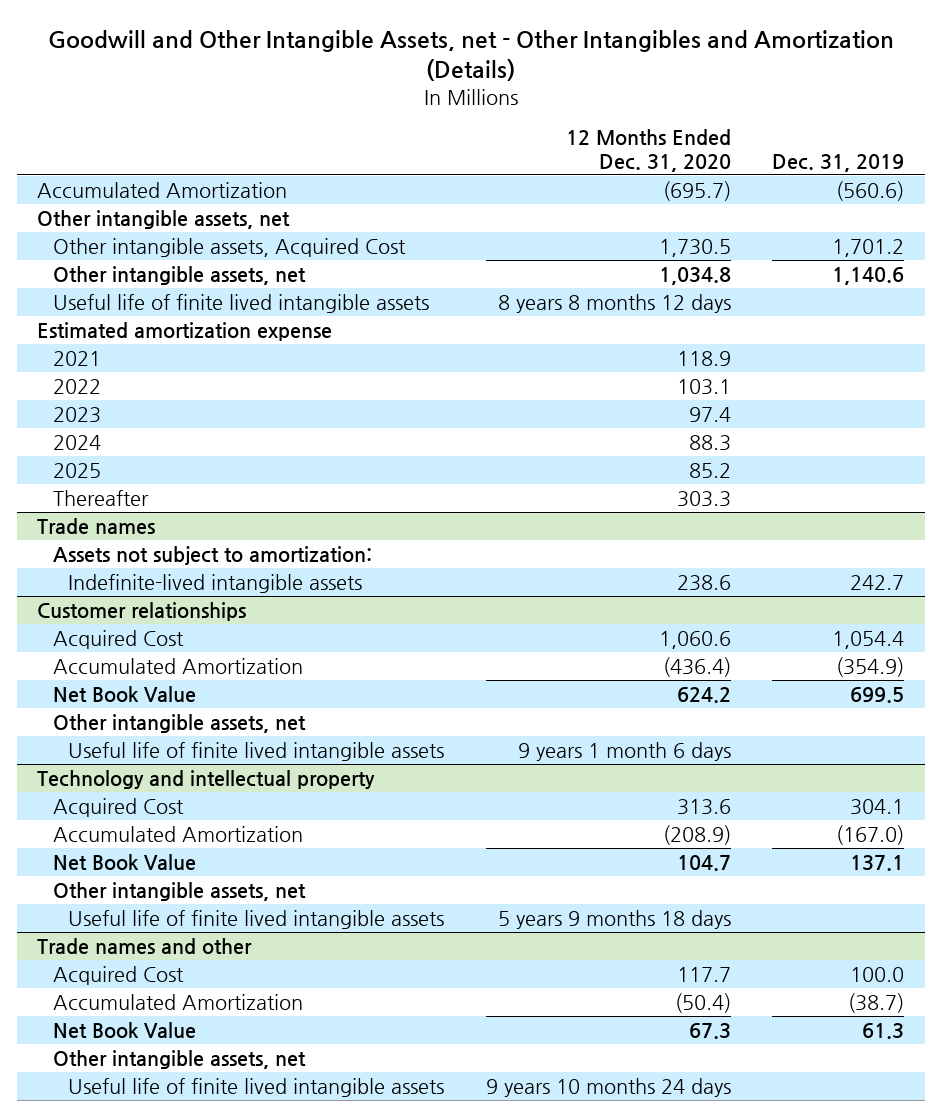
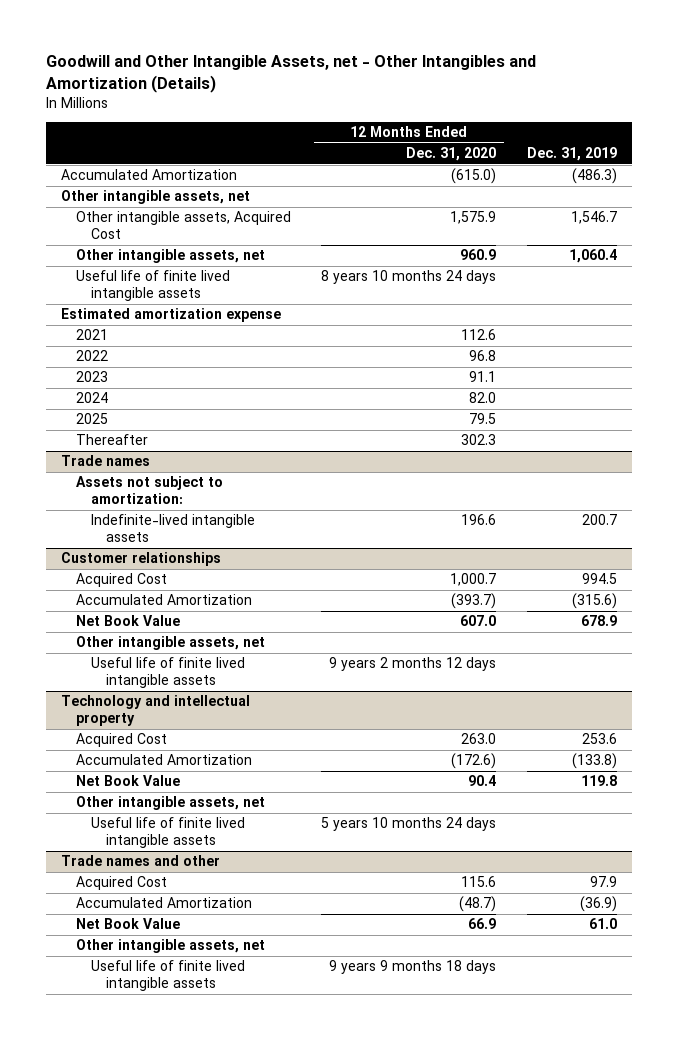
[662,180,731,201] (695.7) -> [451,168,497,185] (615.0)
[836,180,905,201] (560.6) -> [571,168,617,185] (486.3)
[658,238,731,257] 1,730.5 -> [450,211,497,225] 1,575.9
[832,238,905,257] 1,701.2 -> [570,211,617,225] 1,546.7
[658,266,731,285] 1,034.8 -> [460,249,497,261] 960.9
[832,266,905,285] 1,140.6 -> [568,249,617,264] 1,060.4
[497,293,731,313] 8 years 8 months 12 days -> [321,270,497,285] 8 years 10 months 24 days
[676,350,731,366] 118.9 -> [461,329,497,341] 112.6
[676,378,731,395] 103.1 -> [469,350,497,362] 96.8
[688,406,731,422] 97.4 -> [469,371,497,383] 91.1
[688,434,731,451] 88.3 -> [469,392,497,404] 82.0
[688,462,731,478] 85.2 -> [469,413,497,425] 79.5
[676,490,731,507] 303.3 -> [461,434,497,446] 302.3
[676,574,731,591] 238.6 -> [461,514,497,526] 196.6
[850,574,905,590] 242.7 -> [581,514,617,526] 200.7
[658,630,731,649] 1,060.6 -> [450,573,497,587] 1,000.7
[832,630,905,649] 1,054.4 -> [581,573,617,585] 994.5
[662,656,731,677] (436.4) -> [451,593,497,610] (393.7)
[836,656,905,677] (354.9) -> [571,593,617,610] (315.6)
[676,686,731,703] 624.2 -> [460,615,497,627] 607.0
[850,686,905,703] 699.5 -> [580,615,617,627] 678.9
[517,741,731,761] 9 years 1 month 6 days -> [329,657,497,672] 9 years 2 months 12 days
[676,798,731,815] 313.6 -> [461,733,497,745] 263.0
[850,798,905,815] 304.1 -> [581,733,617,745] 253.6
[662,824,731,845] (208.9) -> [451,753,497,770] (172.6)
[836,824,905,845] (167.0) -> [571,753,617,770] (133.8)
[676,854,731,871] 104.7 -> [468,775,497,787] 90.4
[850,854,905,871] 137.1 -> [580,775,617,787] 119.8
[497,909,731,929] 5 years 9 months 18 days -> [321,817,497,832] 5 years 10 months 24 days
[676,966,731,982] 117.7 -> [461,876,497,888] 115.6
[850,966,905,982] 100.0 -> [589,876,617,888] 97.9
[674,992,731,1013] (50.4) -> [459,896,497,913] (48.7)
[848,992,905,1013] (38.7) -> [579,896,617,913] (36.9)
[688,1022,731,1039] 67.3 -> [468,918,497,930] 66.9
[862,1022,905,1039] 61.3 -> [588,918,617,930] 61.0
[485,1077,731,1097] 9 years 10 months 24 days -> [329,960,497,975] 9 years 9 months 18 days

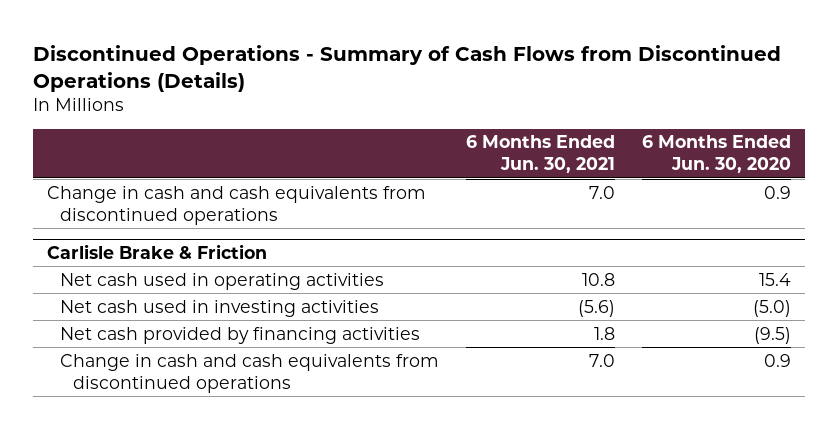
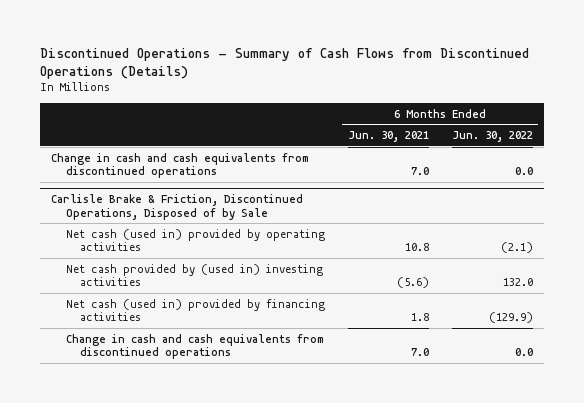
[642,135,792,174] 6 Months Ended Jun. 30, 2020 -> none
none -> [451,130,533,142] Jun. 30, 2022
[46,243,267,259] Carlisle Brake & Friction -> none
none -> [51,194,304,220] Carlisle Brake & Friction, Discontinued Operations, Disposed of by Sale
[60,272,385,290] Net cash used in operating activities -> [65,228,325,252] Net cash (used in) provided by operating activities
[60,299,380,317] Net cash used in investing activities -> [65,263,323,287] Net cash provided by (used in) investing activities
[60,326,421,344] Net cash provided by financing activities -> [65,298,325,322] Net cash (used in) provided by financing activities

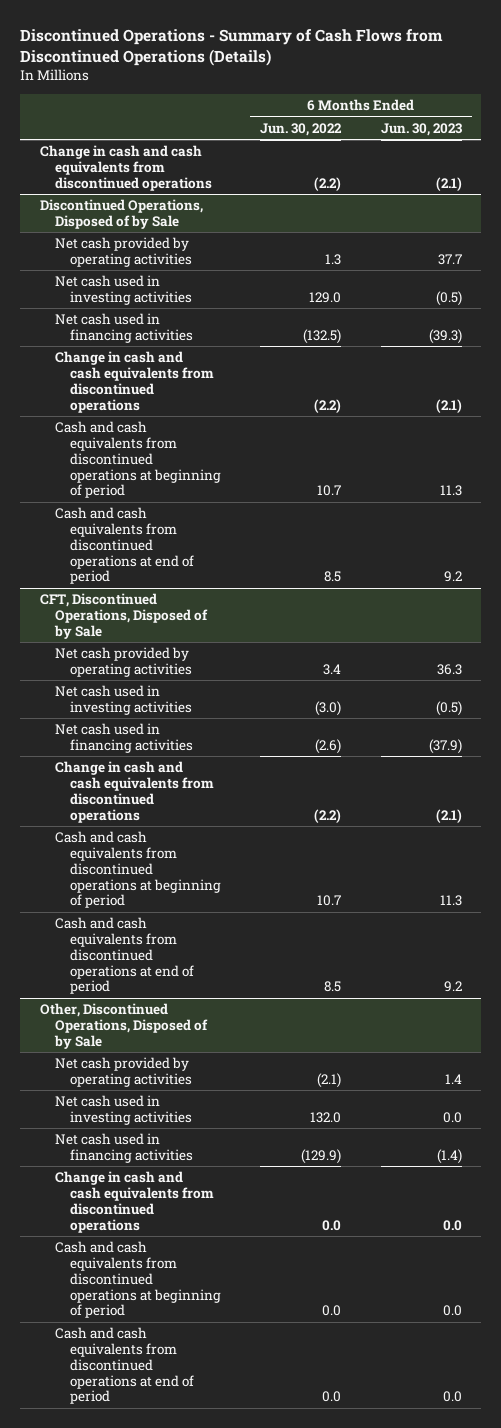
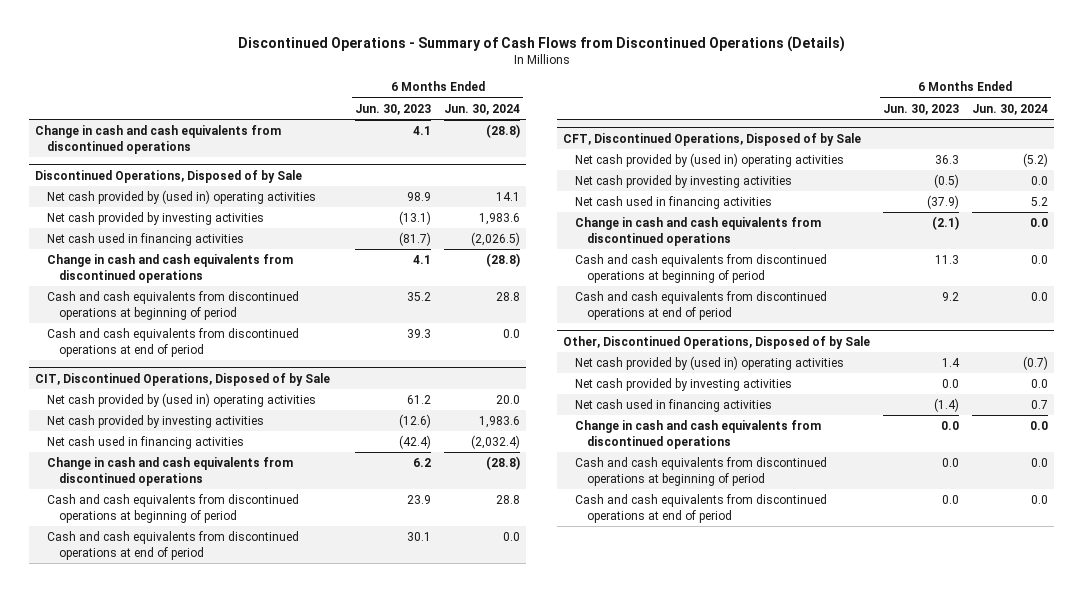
[260,122,343,136] Jun. 30, 2022 -> none
none -> [444,103,521,115] Jun. 30, 2024
[435,176,462,191] (2.1) -> [413,126,432,136] 4.1
[54,237,192,267] Net cash provided by operating activities -> [47,190,317,205] Net cash provided by (used in) operating activities
[437,253,462,265] 37.7 -> [407,192,432,202] 98.9
[54,275,192,305] Net cash used in investing activities -> [47,212,265,226] Net cash provided by investing activities
[435,290,462,306] (0.5) -> [399,211,432,226] (13.1)
[428,328,462,344] (39.3) -> [399,232,432,247] (81.7)
[435,398,462,413] (2.1) -> [413,255,432,265] 4.1
[439,485,462,497] 11.3 -> [407,292,432,302] 35.2
[443,571,462,583] 9.2 -> [407,329,432,339] 39.3
none -> [35,372,331,386] CIT, Discontinued Operations, Disposed of by Sale
none -> [47,393,317,408] Net cash provided by (used in) operating activities
none -> [47,415,265,429] Net cash provided by investing activities
none -> [47,436,245,450] Net cash used in financing activities
none -> [47,457,294,486] Change in cash and cash equivalents from discontinued operations
none -> [47,494,300,523] Cash and cash equivalents from discontinued operations at beginning of period
none -> [47,531,300,560] Cash and cash equivalents from discontinued operations at end of period
[54,647,192,677] Net cash provided by operating activities -> [575,153,845,168] Net cash provided by (used in) operating activities
[54,685,192,715] Net cash used in investing activities -> [575,175,793,189] Net cash provided by investing activities
[54,1057,192,1087] Net cash provided by operating activities -> [575,356,845,371] Net cash provided by (used in) operating activities
[54,1095,192,1125] Net cash used in investing activities -> [575,378,793,392] Net cash provided by investing activities

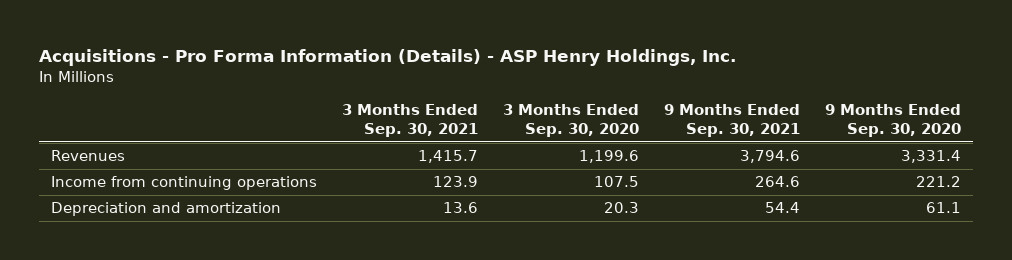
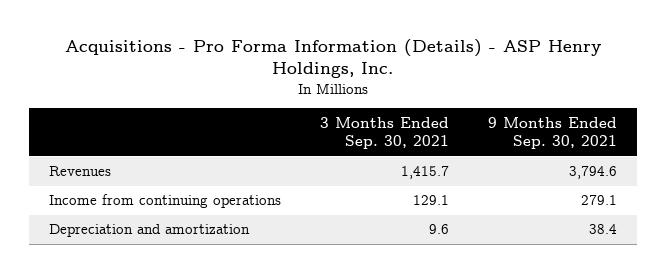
[503,104,640,138] 3 Months Ended Sep. 30, 2020 -> none
[824,104,961,138] 9 Months Ended Sep. 30, 2020 -> none
[433,176,479,188] 123.9 -> [412,195,449,206] 129.1
[754,176,800,188] 264.6 -> [581,195,618,206] 279.1
[443,202,479,214] 13.6 -> [428,224,449,235] 9.6
[764,202,800,214] 54.4 -> [589,224,618,235] 38.4

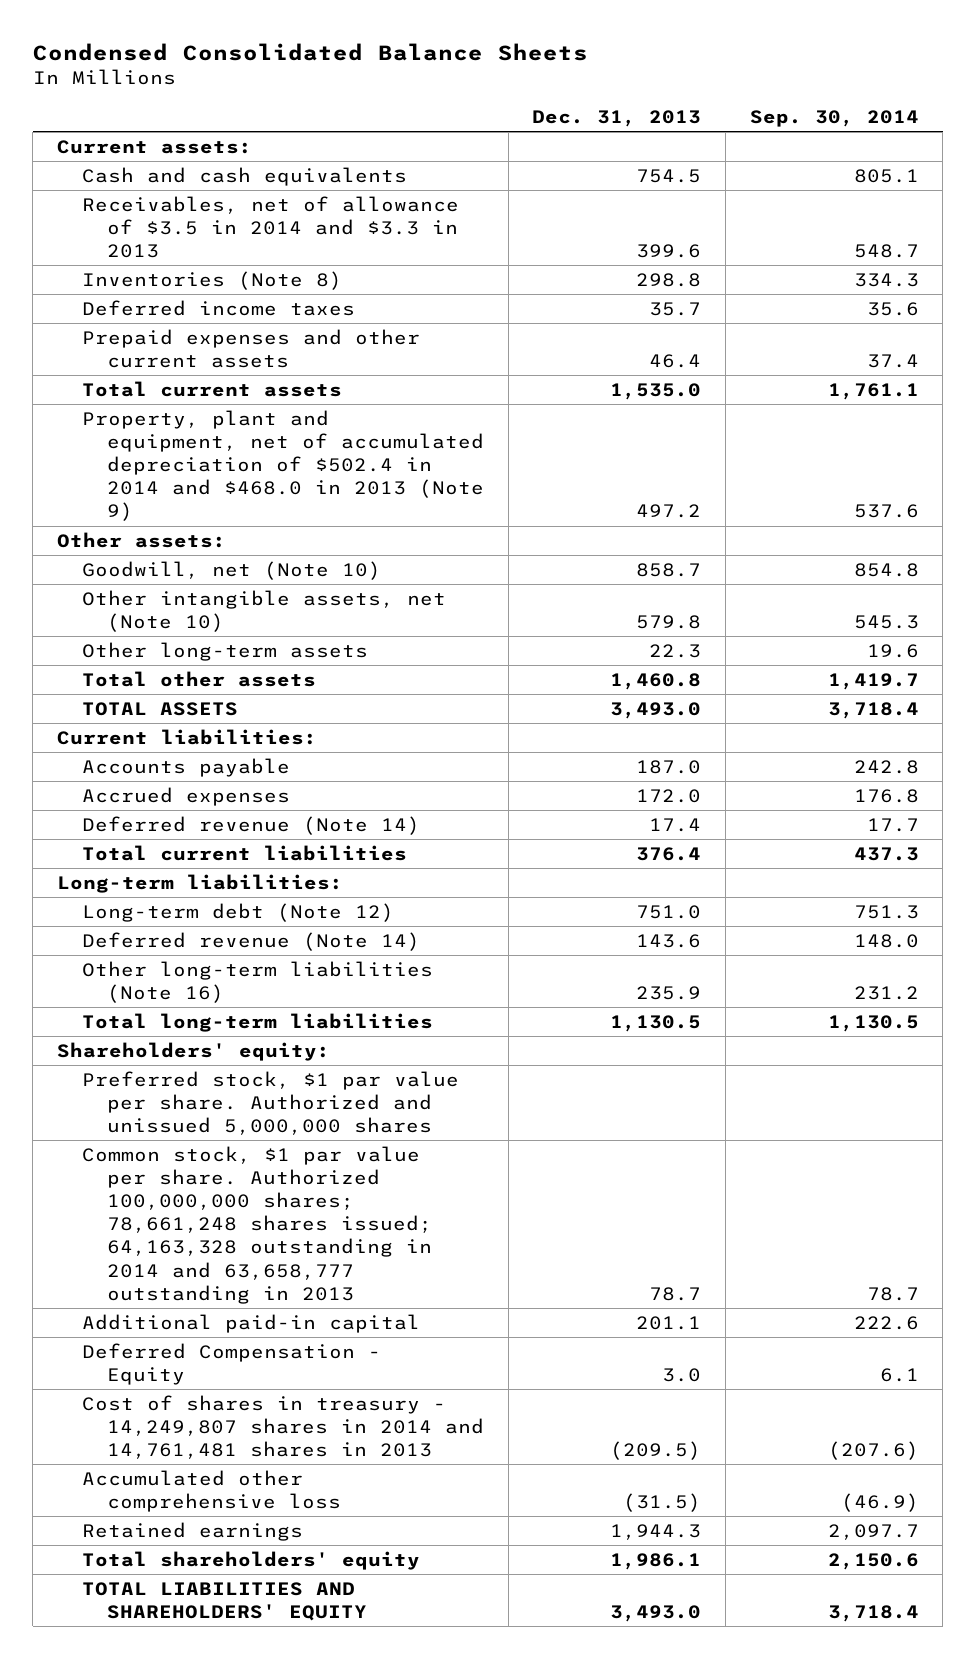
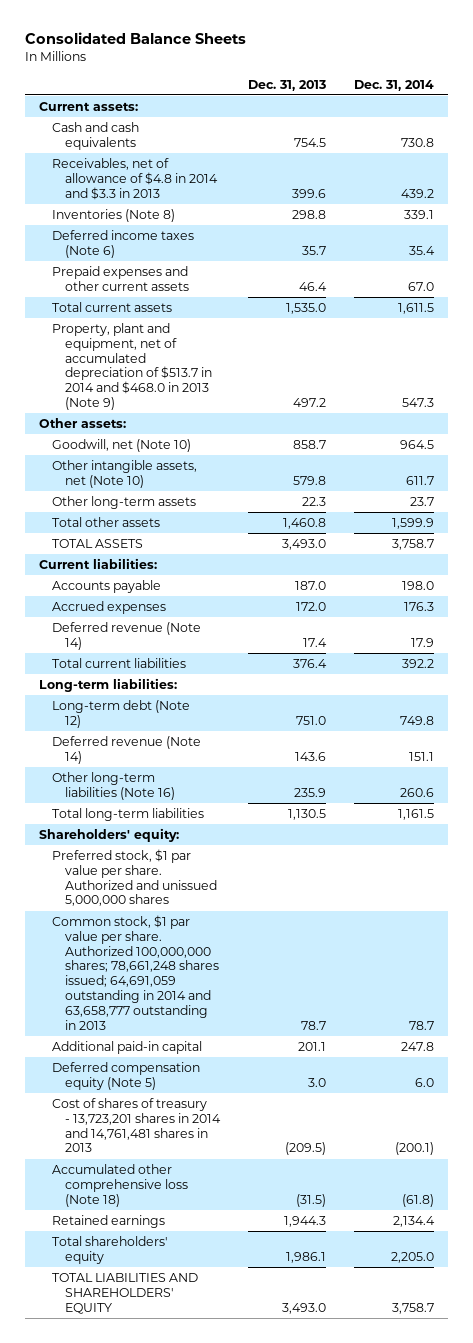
[32,43,588,62] Condensed Consolidated Balance Sheets -> [25,32,247,45] Consolidated Balance Sheets
[749,109,919,127] Sep. 30, 2014 -> none
none -> [354,79,435,91] Dec. 31, 2014
[81,195,459,259] Receivables, net of allowance of $3.5 in 2014 and $3.3 in 2013 -> [52,157,218,200] Receivables, net of allowance of $4.8 in 2014 and $3.3 in 2013
[81,299,355,316] Deferred income taxes -> [52,229,195,258] Deferred income taxes (Note 6)
[81,409,485,522] Property, plant and equipment, net of accumulated depreciation of $502.4 in 2014 and $468.0 in 2013 (Note 9) -> [52,322,212,411] Property, plant and equipment, net of accumulated depreciation of $513.7 in 2014 and $468.0 in 2013 (Note 9)
[81,1145,433,1304] Common stock, $1 par value per share. Authorized 100,000,000 shares; 78,661,248 shares issued; 64,163,328 outstanding in 2014 and 63,658,777 outstanding in 2013 -> [52,914,219,1030] Common stock, $1 par value per share. Authorized 100,000,000 shares; 78,661,248 shares issued; 64,691,059 outstanding in 2014 and 63,658,777 outstanding in 2013
[81,1342,381,1385] Deferred Compensation - Equity -> [52,1061,201,1090] Deferred compensation equity (Note 5)
[81,1394,485,1460] Cost of shares in treasury - 14,249,807 shares in 2014 and 14,761,481 shares in 2013 -> [52,1097,221,1153] Cost of shares of treasury - 13,723,201 shares in 2014 and 14,761,481 shares in 2013
[81,1469,342,1512] Accumulated other comprehensive loss -> [52,1163,188,1207] Accumulated other comprehensive loss (Note 18)

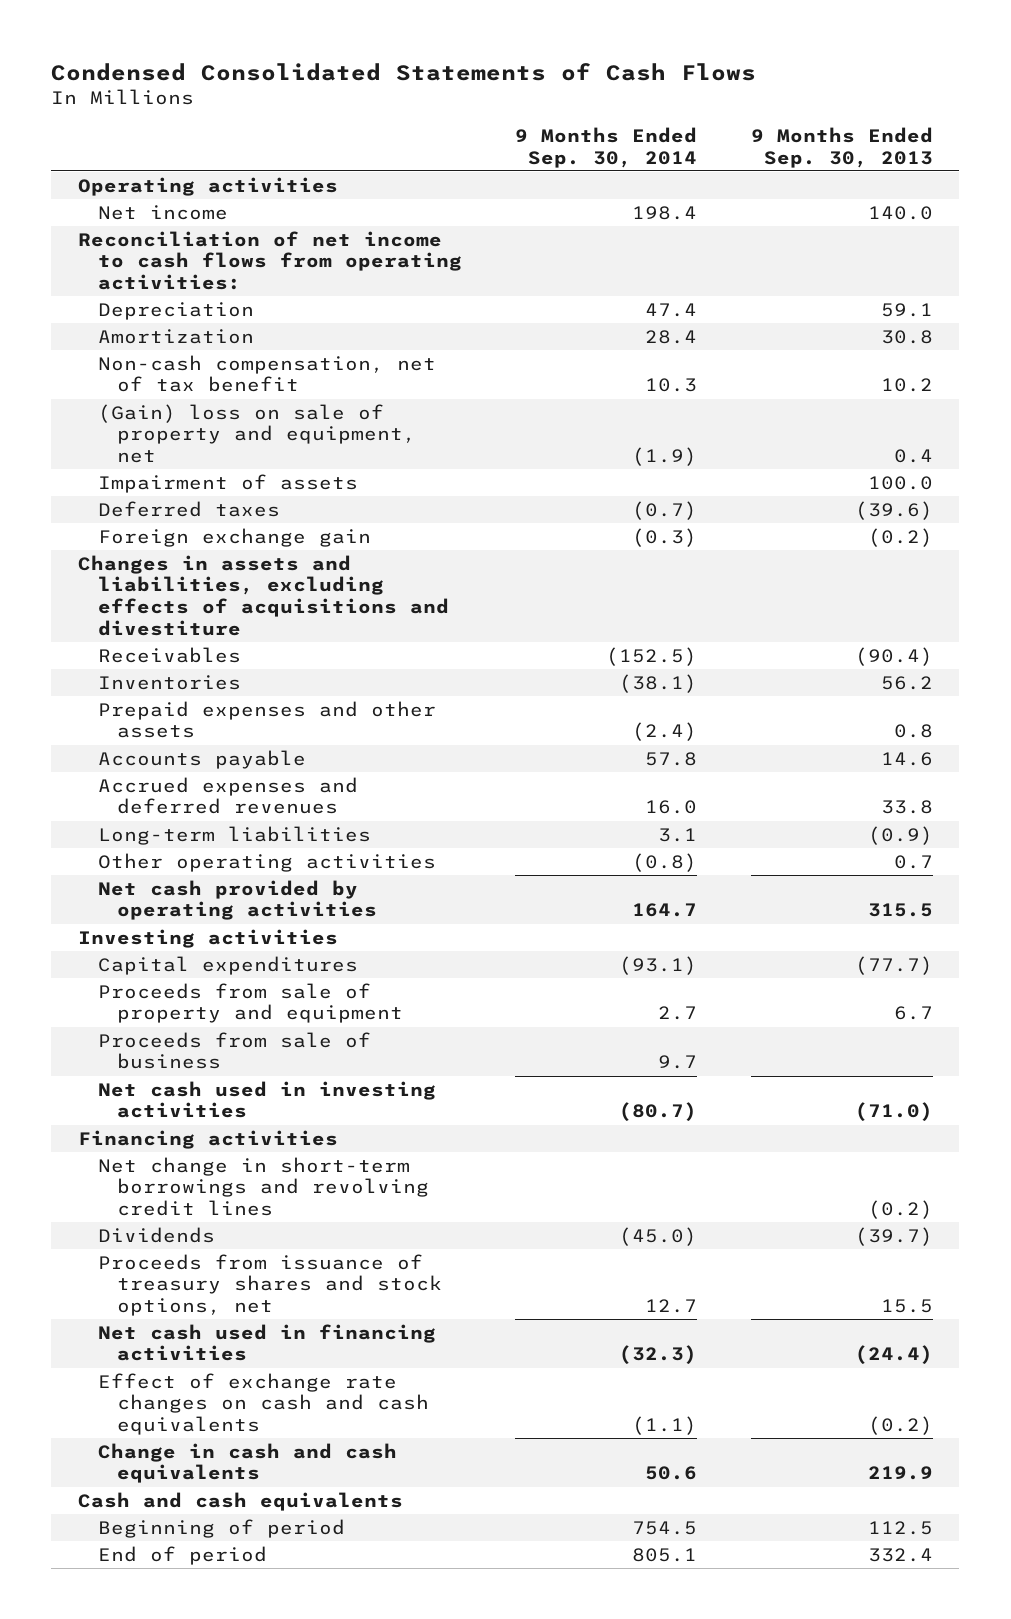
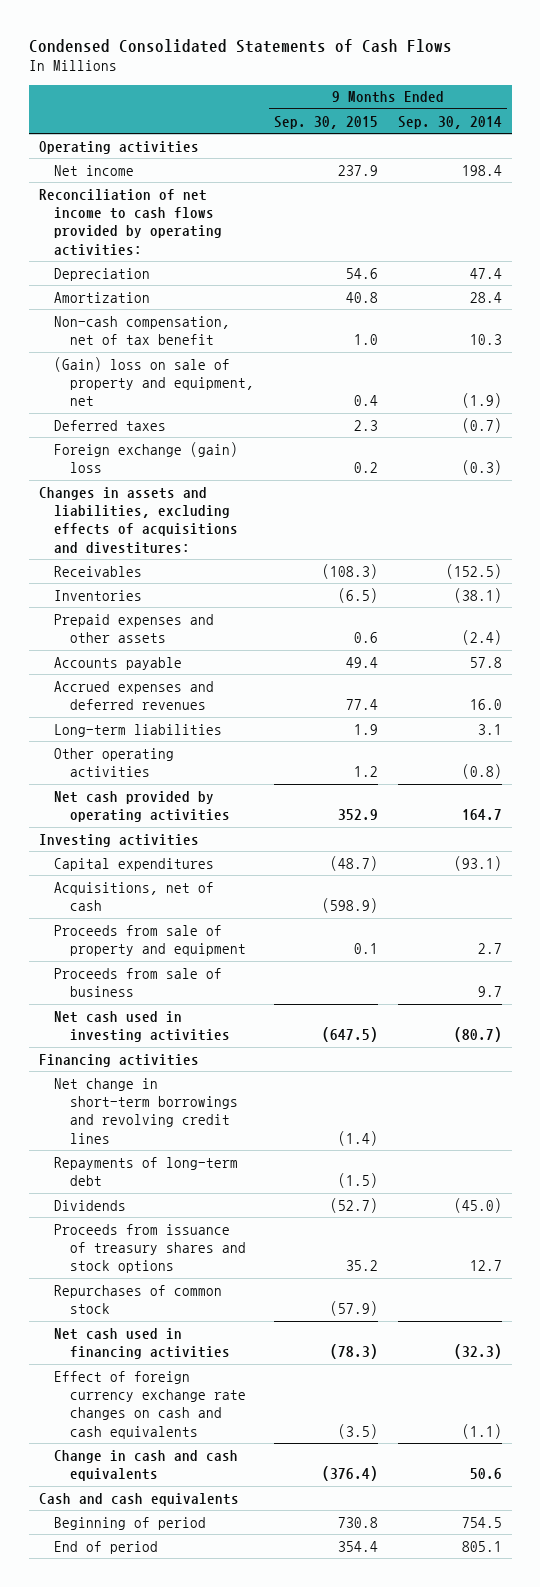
[750,127,933,168] 9 Months Ended Sep. 30, 2013 -> none
none -> [273,115,378,129] Sep. 30, 2015
[78,230,462,291] Reconciliation of net income to cash flows from operating activities: -> [38,188,223,256] Reconciliation of net income to cash flows provided by operating activities:
[97,473,358,493] Impairment of assets -> none
[97,527,371,547] Foreign exchange gain -> [54,441,239,474] Foreign exchange (gain) loss
[78,554,449,636] Changes in assets and liabilities, excluding effects of acquisitions and divestiture -> [38,486,239,554] Changes in assets and liabilities, excluding effects of acquisitions and divestitures:
none -> [54,881,215,912] Acquisitions, net of cash
none -> [54,1156,239,1187] Repayments of long-term debt
[97,1253,443,1317] Proceeds from issuance of treasury shares and stock options, net -> [54,1223,246,1274] Proceeds from issuance of treasury shares and stock options
none -> [54,1284,223,1315] Repurchases of common stock
[97,1372,430,1436] Effect of exchange rate changes on cash and cash equivalents -> [54,1370,246,1439] Effect of foreign currency exchange rate changes on cash and cash equivalents

